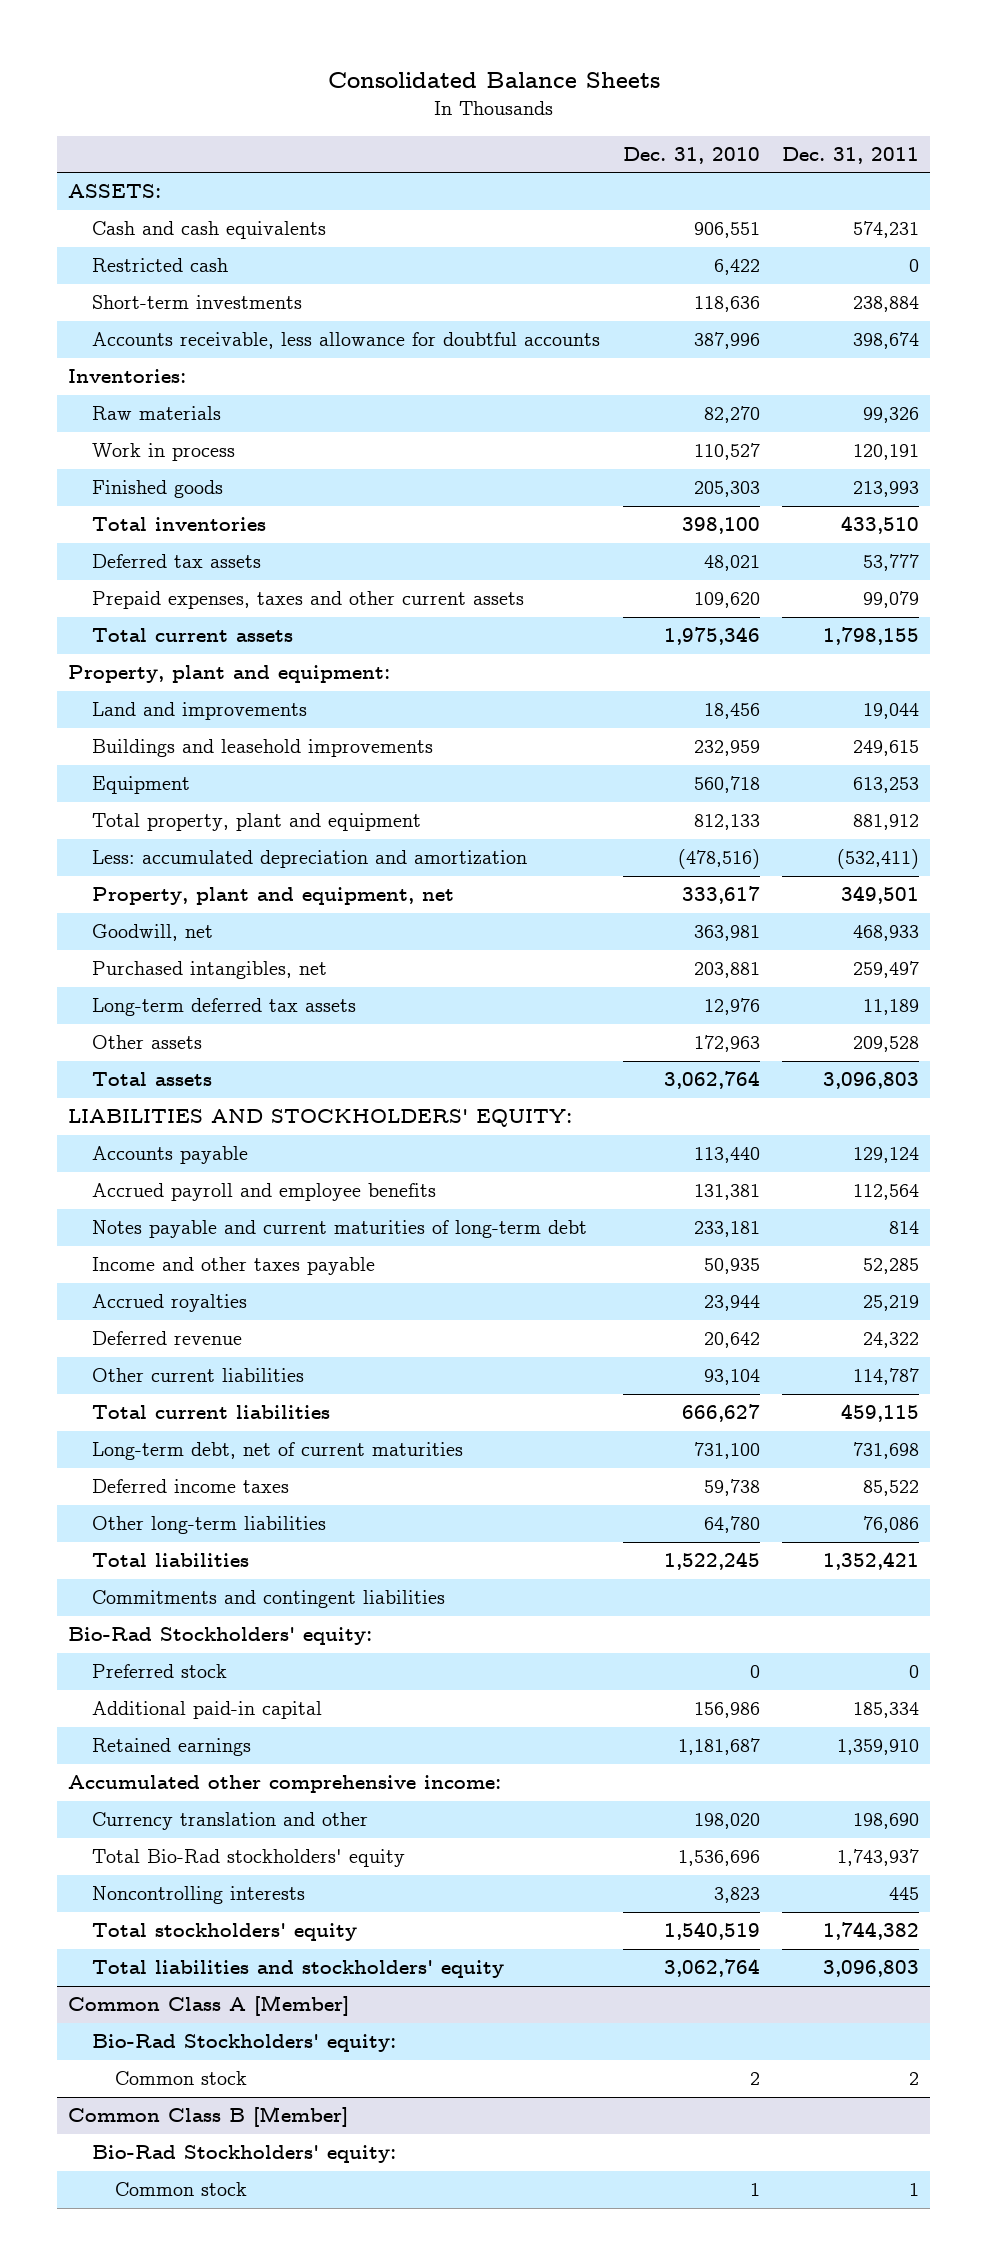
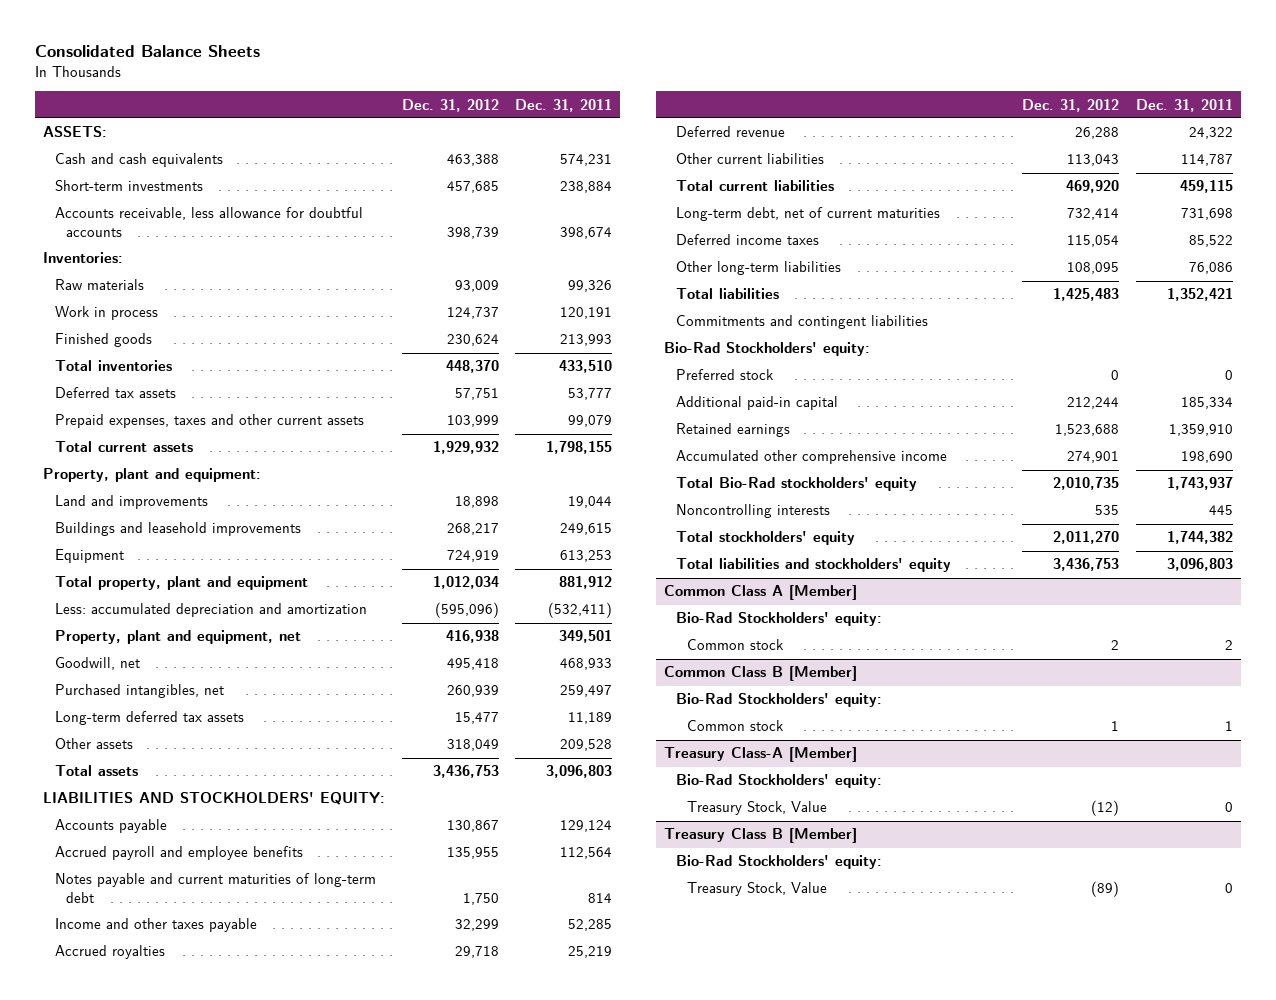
[622,146,760,164] Dec. 31, 2010 -> none
none -> [401,98,499,112] Dec. 31, 2012
[91,258,228,273] Restricted cash -> none
[68,1775,502,1794] Accumulated other comprehensive income: -> none
[91,1812,368,1831] Currency translation and other -> [675,450,947,465] Accumulated other comprehensive income
none -> [664,747,858,763] Treasury Class-A [Member]
none -> [675,774,882,789] Bio-Rad Stockholders' equity:
none -> [686,801,827,816] Treasury Stock, Value
none -> [664,828,858,844] Treasury Class B [Member]
none -> [675,855,882,870] Bio-Rad Stockholders' equity:
none -> [686,882,827,897] Treasury Stock, Value

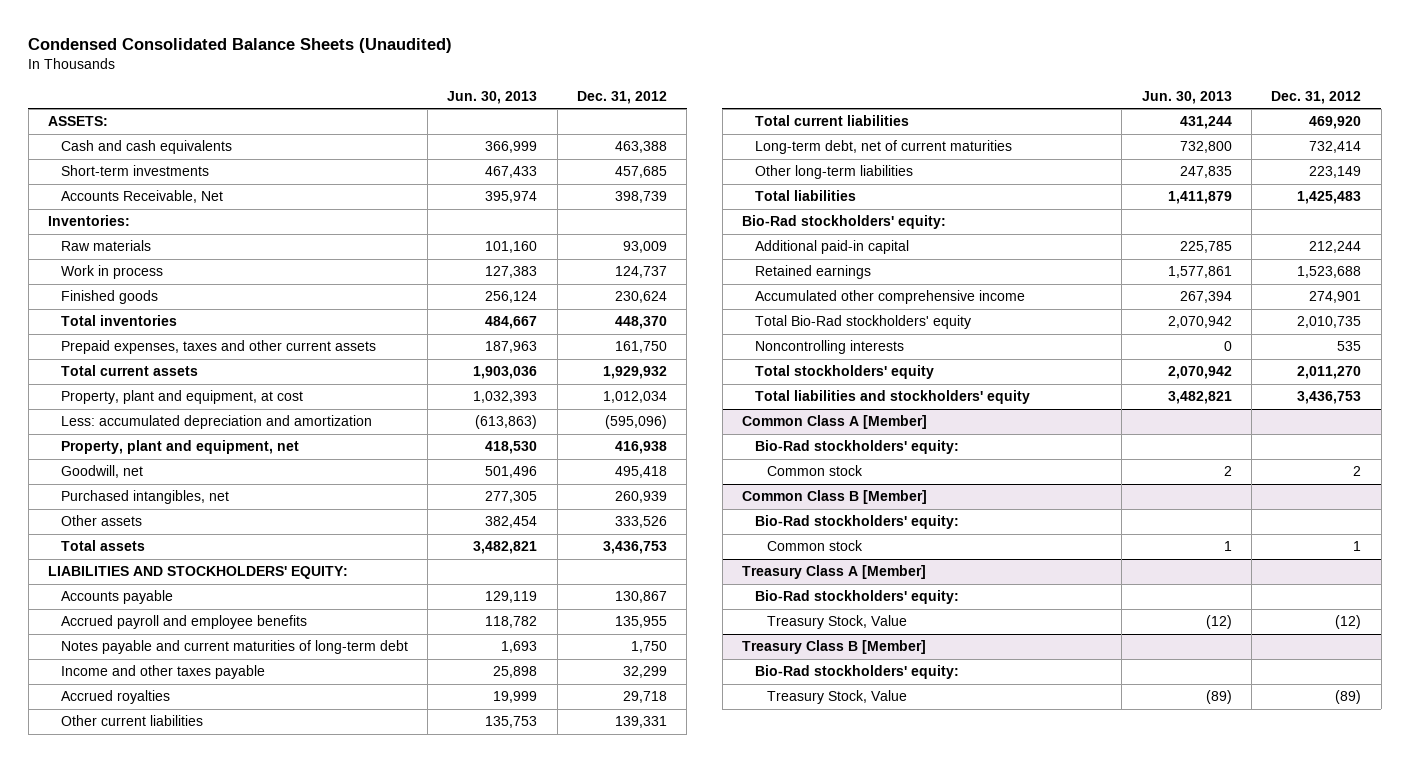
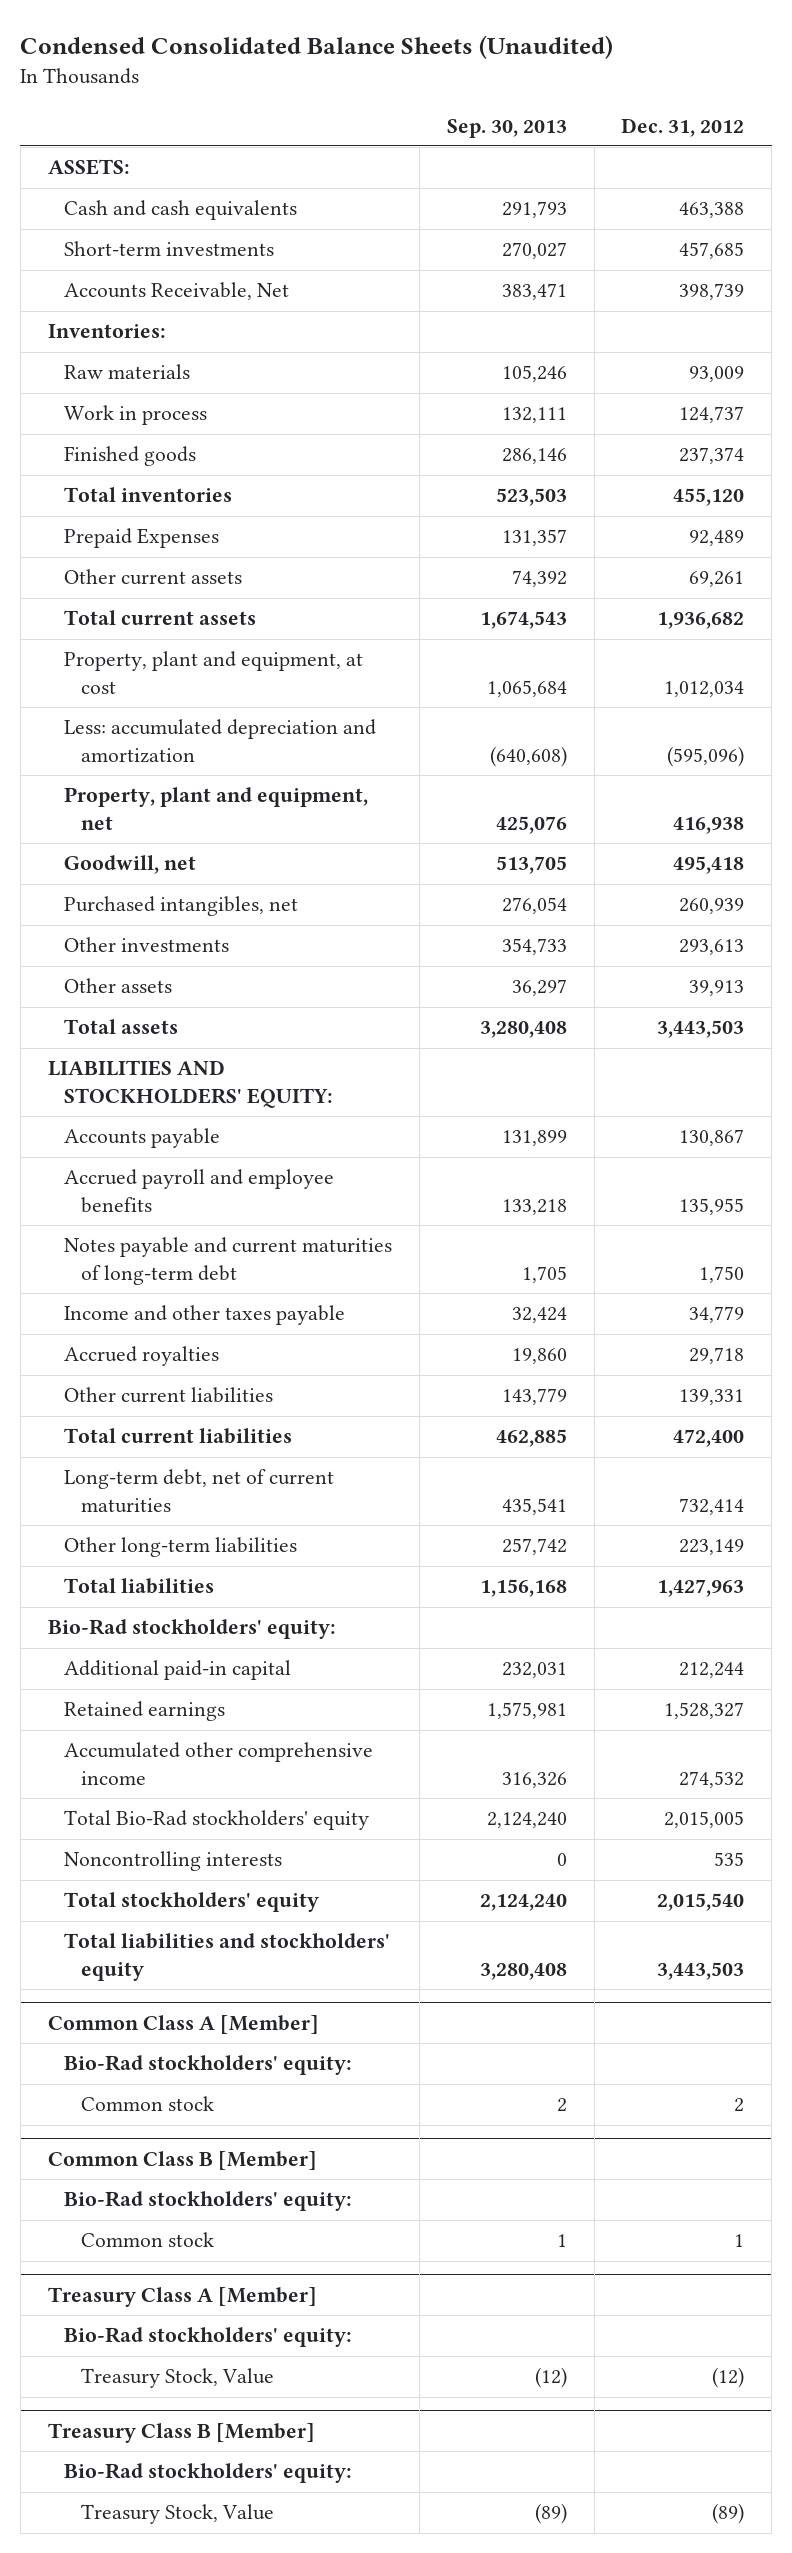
[447,90,538,104] Jun. 30, 2013 -> none
none -> [446,118,567,138] Sep. 30, 2013
[60,340,376,355] Prepaid expenses, taxes and other current assets -> none
[615,291,668,304] 230,624 -> [679,447,745,465] 237,374
[615,316,668,330] 448,370 -> [673,488,745,507] 455,120
none -> [64,528,220,549] Prepaid Expenses
none -> [64,569,243,586] Other current assets
[603,366,668,380] 1,929,932 -> [657,612,745,630] 1,936,682
none -> [64,937,230,953] Other investments
[615,516,668,529] 333,526 -> [689,980,745,997] 39,913
[603,541,668,555] 3,436,753 -> [657,1020,745,1039] 3,443,503
[623,666,668,679] 32,299 -> [689,1306,745,1324] 34,779
[1309,116,1362,130] 469,920 -> [673,1429,745,1448] 472,400
[1297,191,1362,205] 1,425,483 -> [657,1579,745,1598] 1,427,963
[1297,266,1362,279] 1,523,688 -> [664,1702,745,1720] 1,528,327
[1309,291,1362,304] 274,901 -> [679,1770,745,1788] 274,532
[1297,316,1362,329] 2,010,735 -> [664,1811,745,1829] 2,015,005
[1297,366,1362,380] 2,011,270 -> [657,1893,745,1912] 2,015,540
[1297,391,1362,405] 3,436,753 -> [657,1961,745,1980] 3,443,503

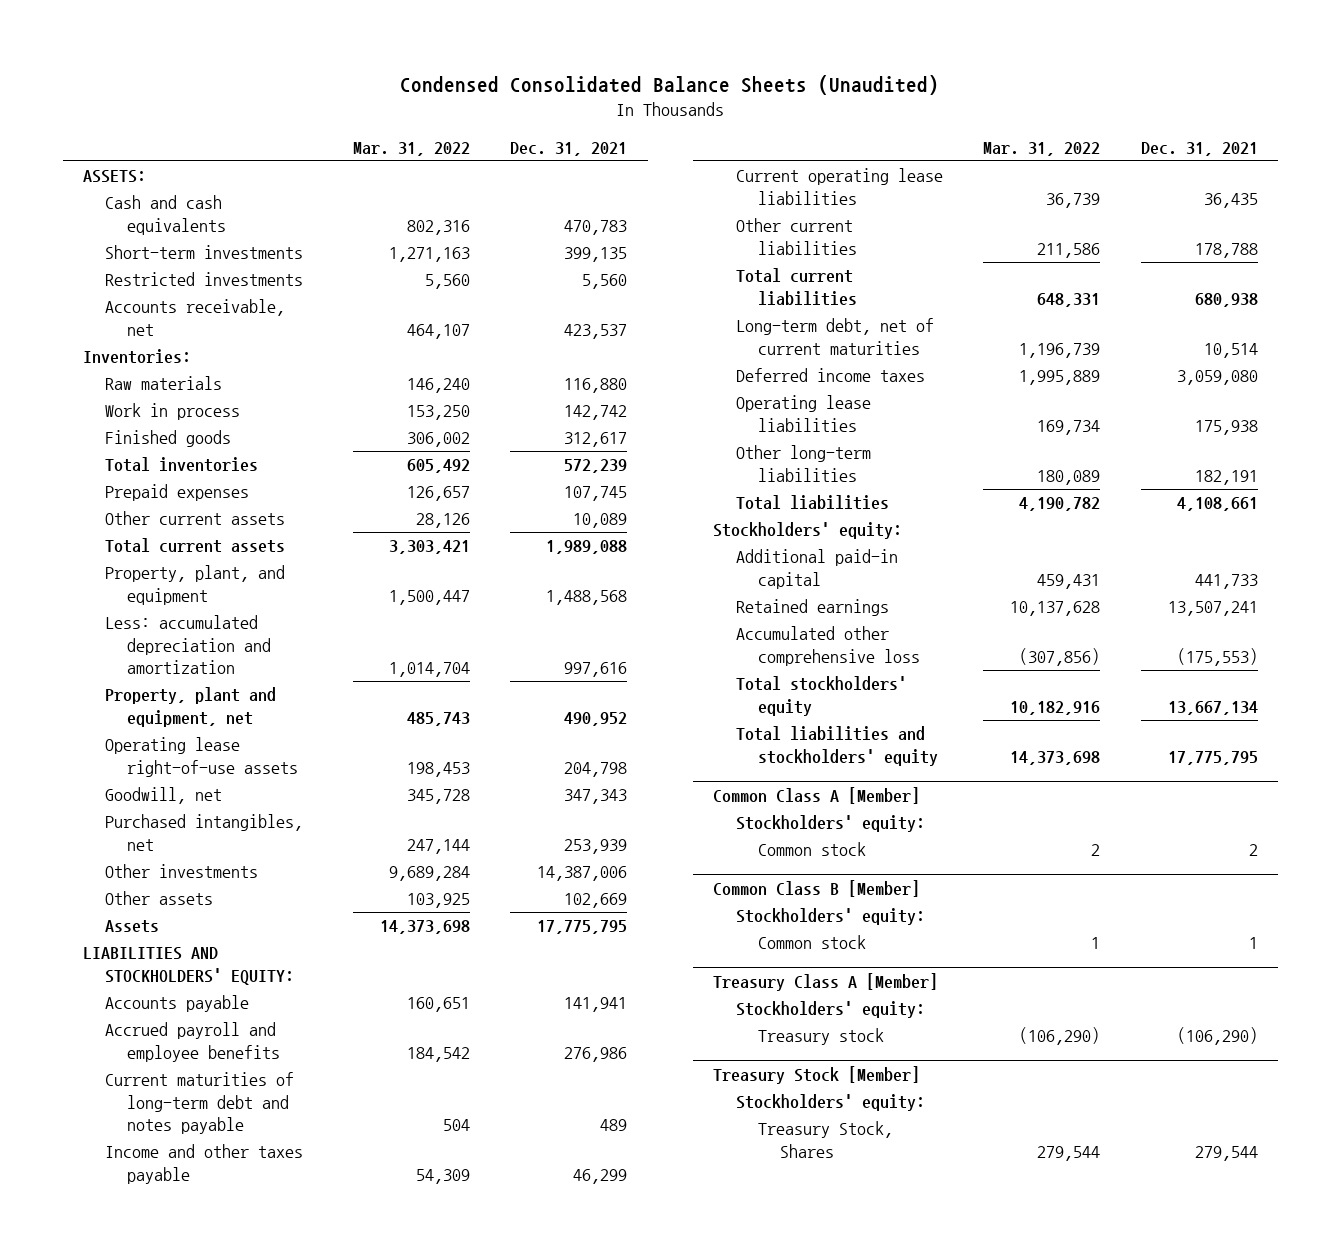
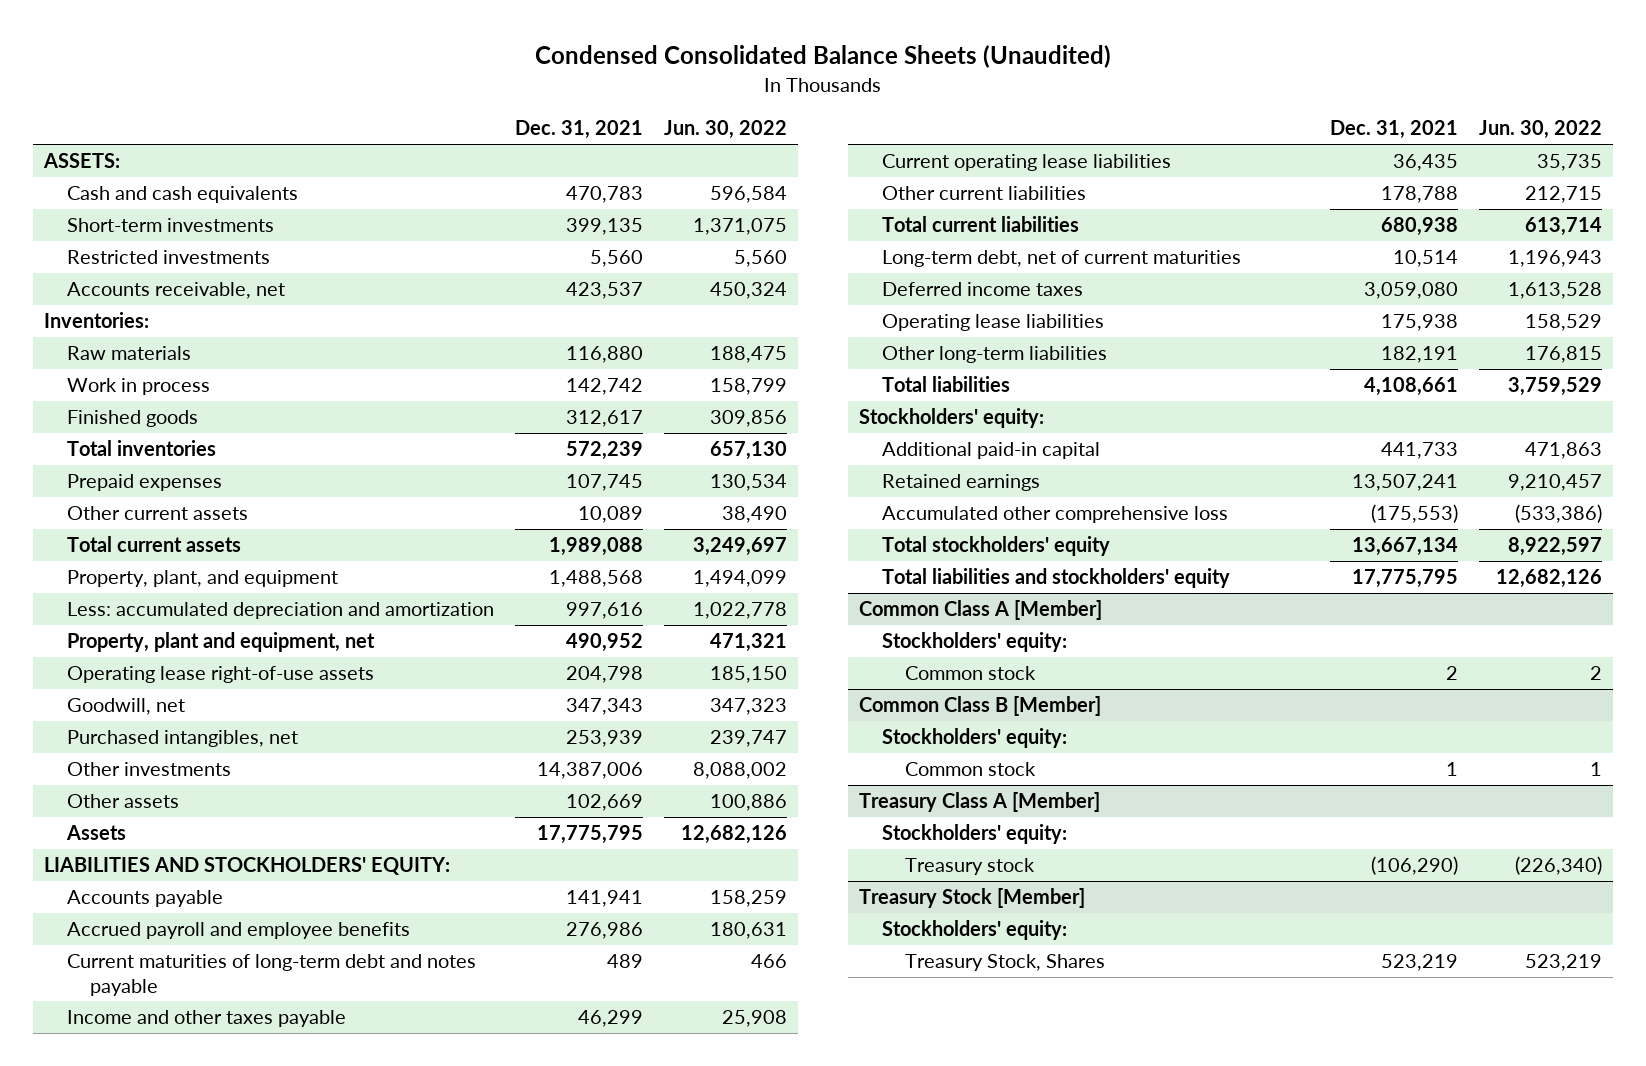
[352,141,470,156] Mar. 31, 2022 -> none
none -> [664,120,788,140] Jun. 30, 2022
[1195,1145,1259,1161] 279,544 -> [1381,954,1459,972] 523,219

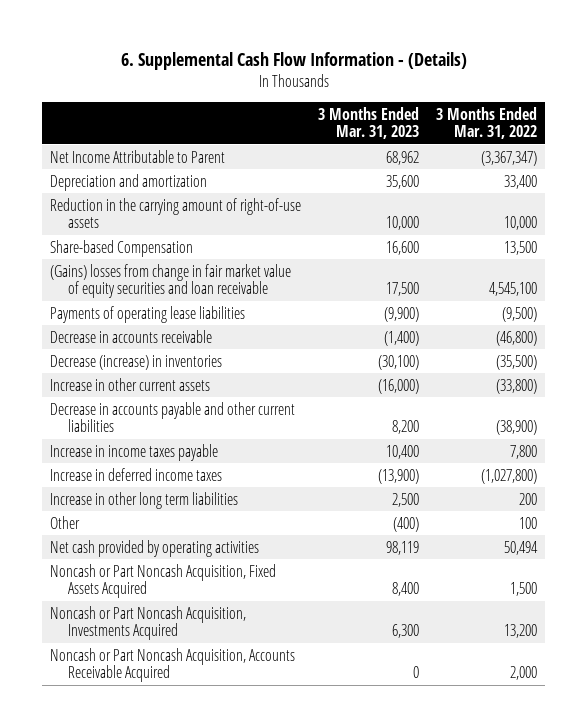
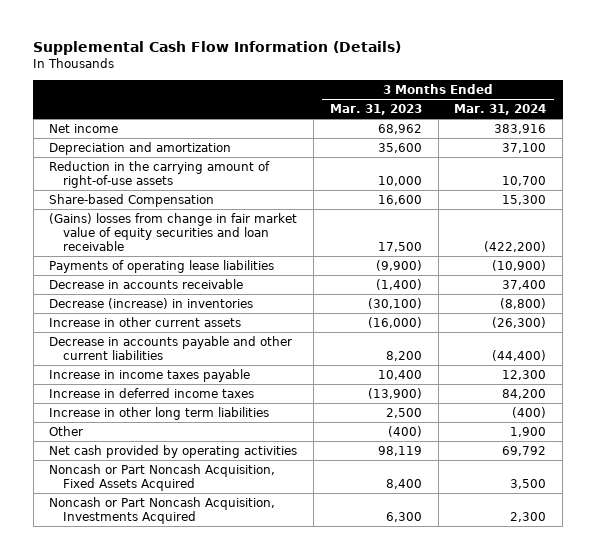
[120,51,467,70] 6. Supplemental Cash Flow Information - (Details) -> [33,40,402,55] Supplemental Cash Flow Information (Details)
[435,106,537,140] 3 Months Ended Mar. 31, 2022 -> none
none -> [454,104,547,116] Mar. 31, 2024
[50,149,226,163] Net Income Attributable to Parent -> [49,123,119,133] Net income
[50,647,296,683] Noncash or Part Noncash Acquisition, Accounts Receivable Acquired -> none

